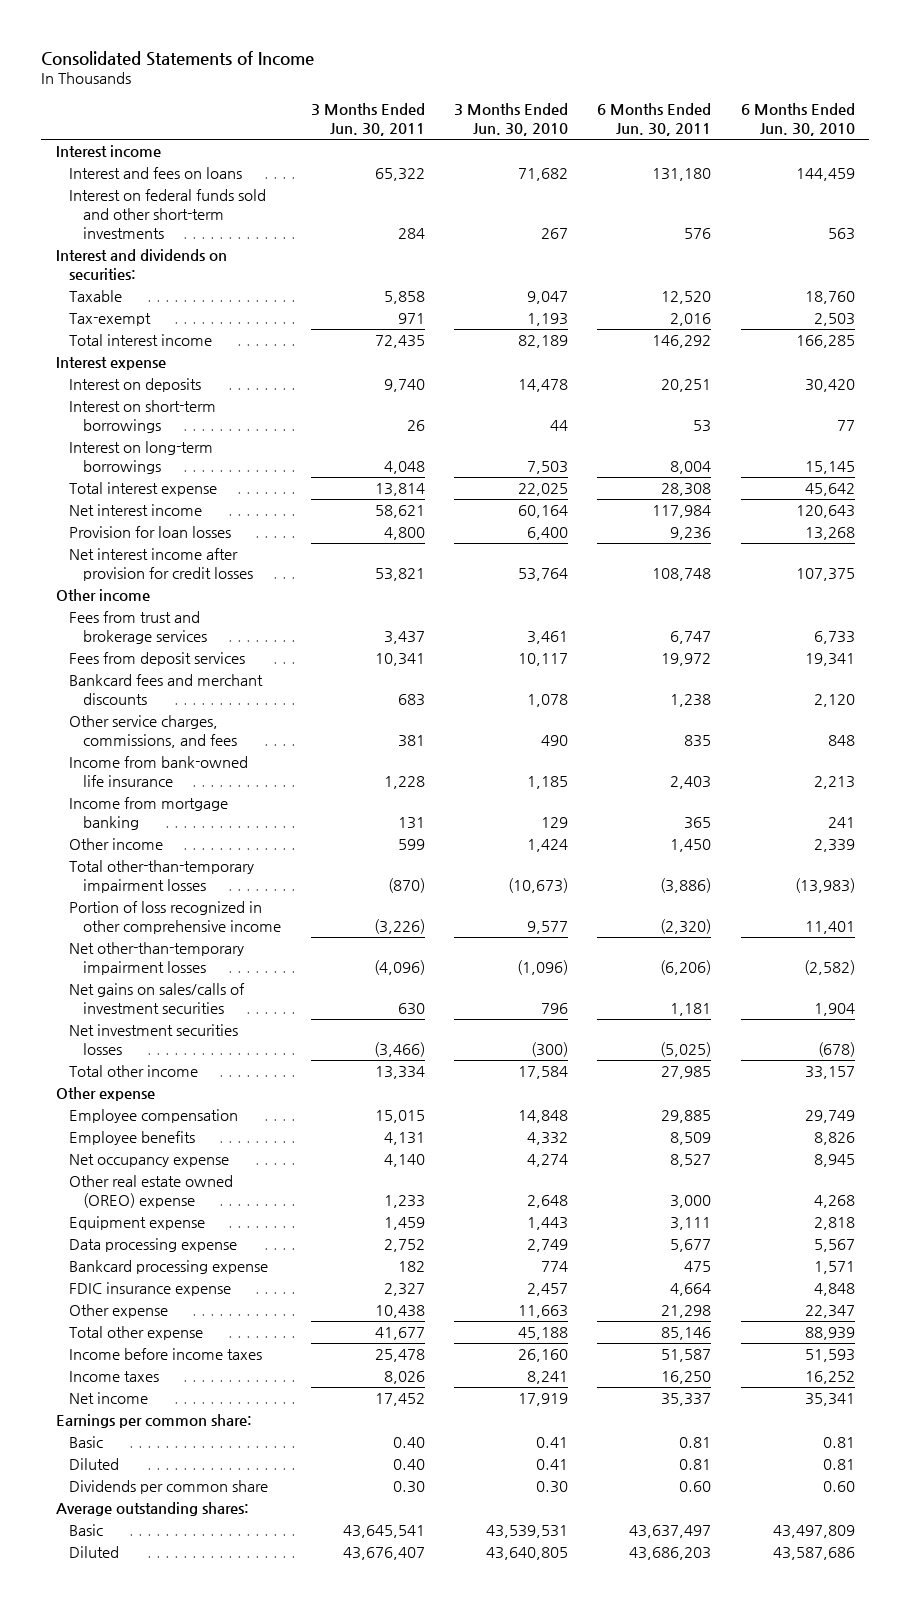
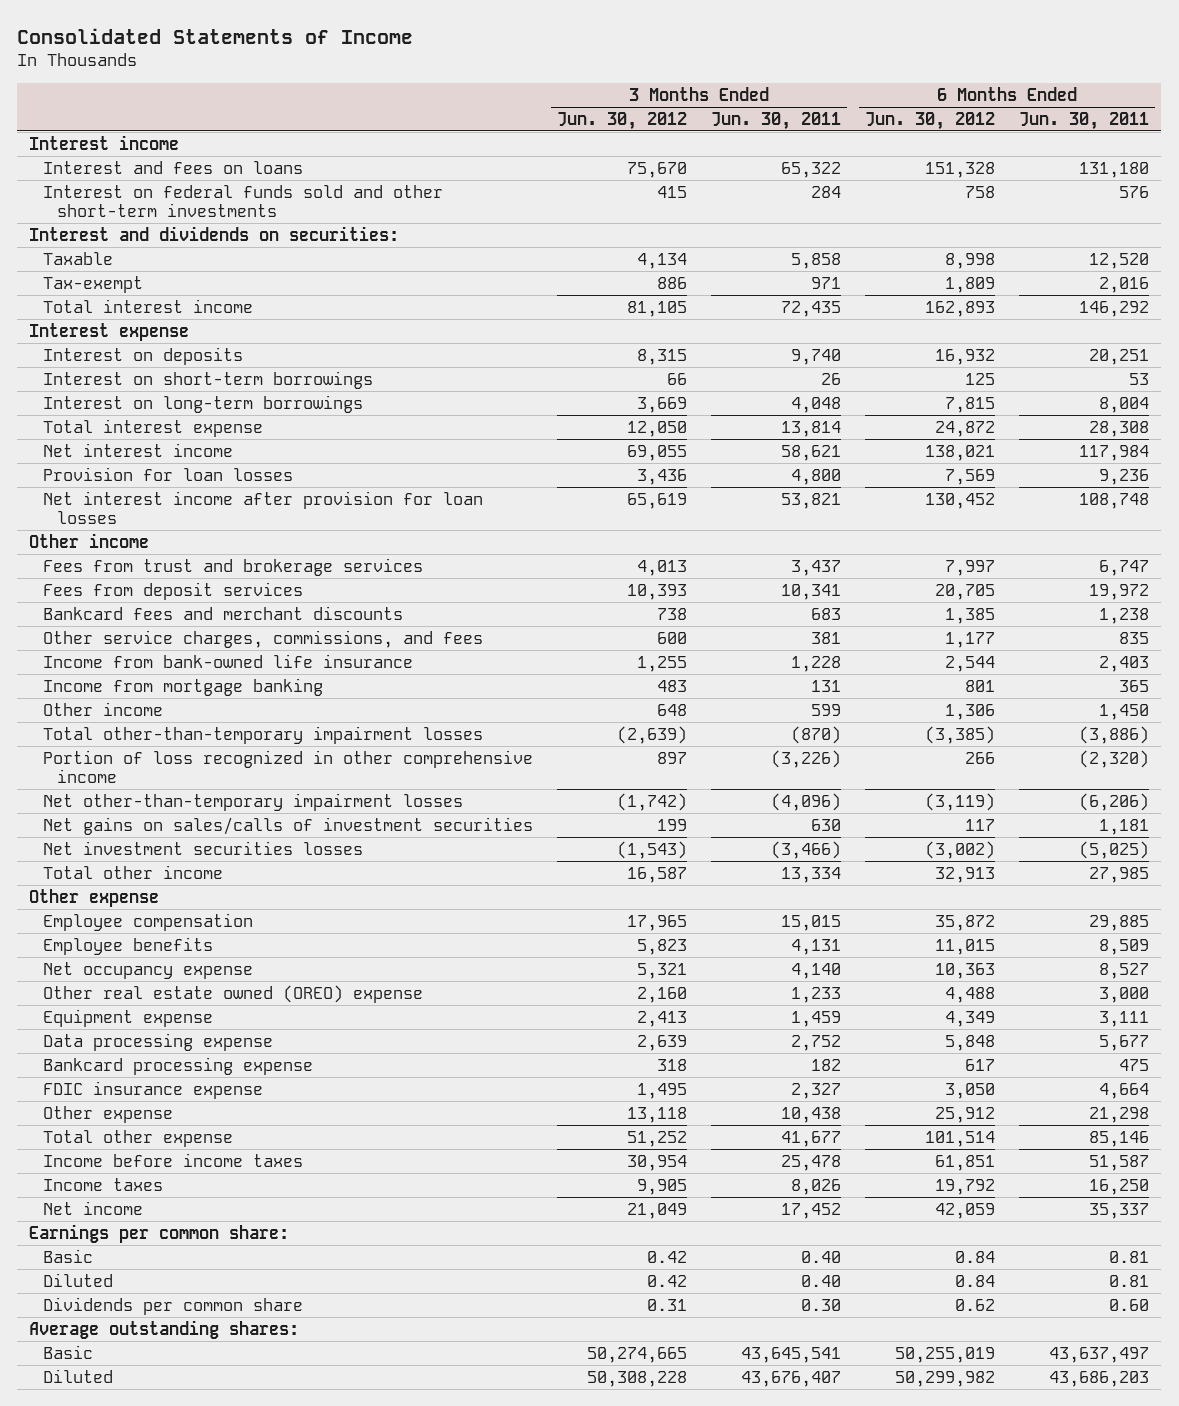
[453,103,568,137] 3 Months Ended Jun. 30, 2010 -> none
[740,103,855,137] 6 Months Ended Jun. 30, 2010 -> none
none -> [557,111,688,130] Jun. 30, 2012
none -> [865,111,996,130] Jun. 30, 2012
[69,548,254,582] Net interest income after provision for credit losses -> [43,490,484,525] Net interest income after provision for loan losses

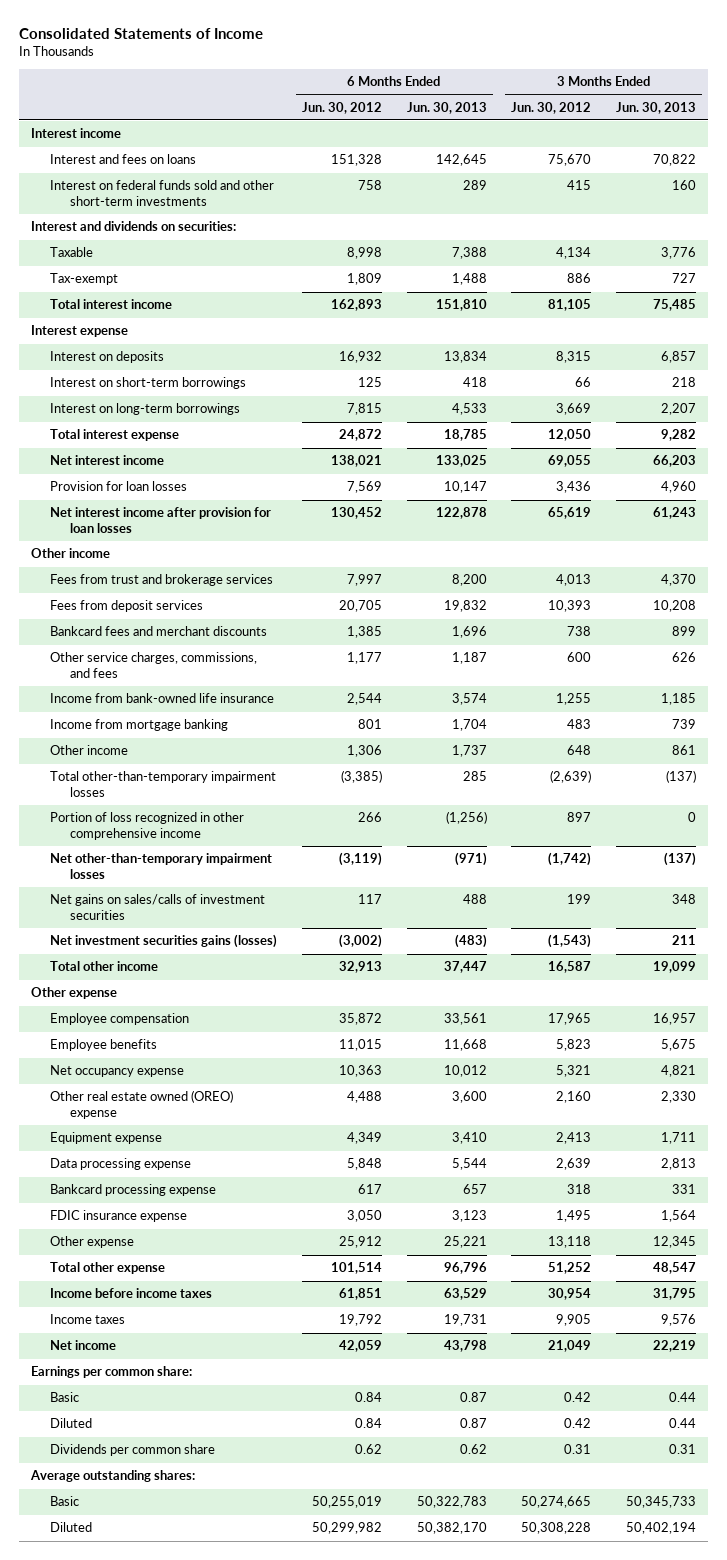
[711,111,842,130] Jun. 30, 2011 -> none
[1019,111,1150,130] Jun. 30, 2011 -> none
none -> [406,101,487,114] Jun. 30, 2013
none -> [615,101,696,114] Jun. 30, 2013
[43,840,364,855] Net investment securities losses -> [50,934,278,949] Net investment securities gains (losses)

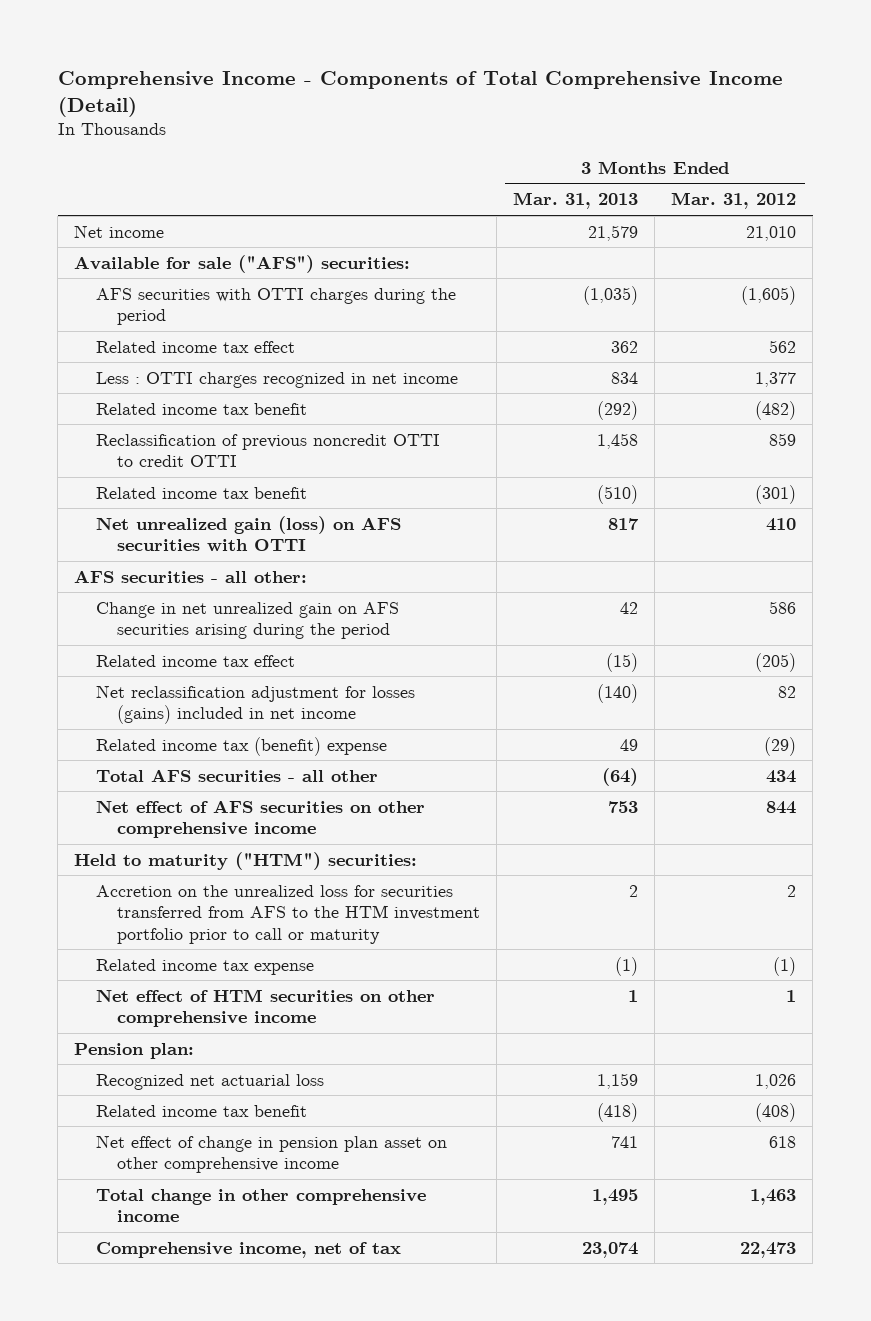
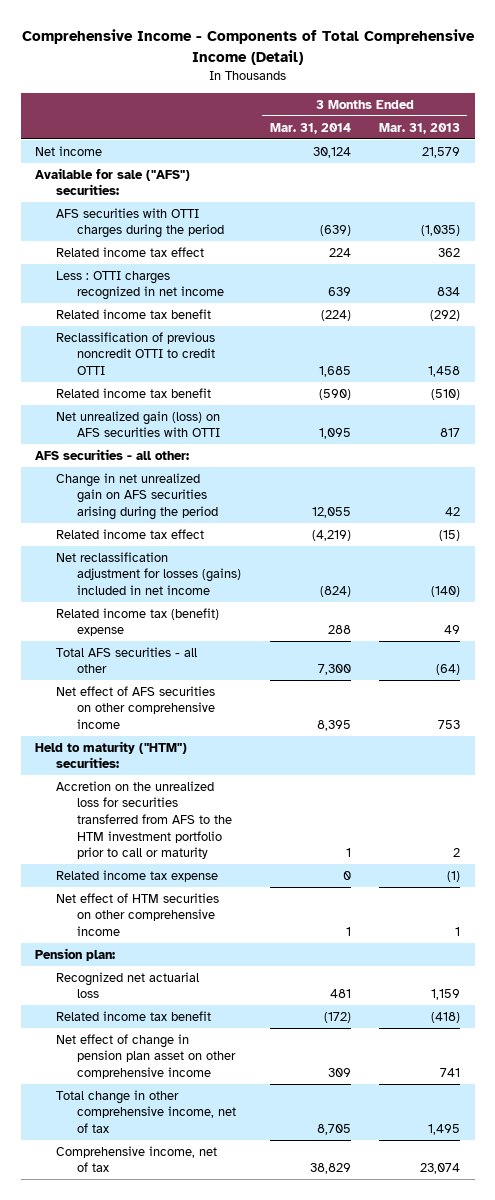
[671,192,797,210] Mar. 31, 2012 -> none
none -> [269,122,351,134] Mar. 31, 2014
[95,1188,426,1223] Total change in other comprehensive income -> [56,1089,236,1134] Total change in other comprehensive income, net of tax

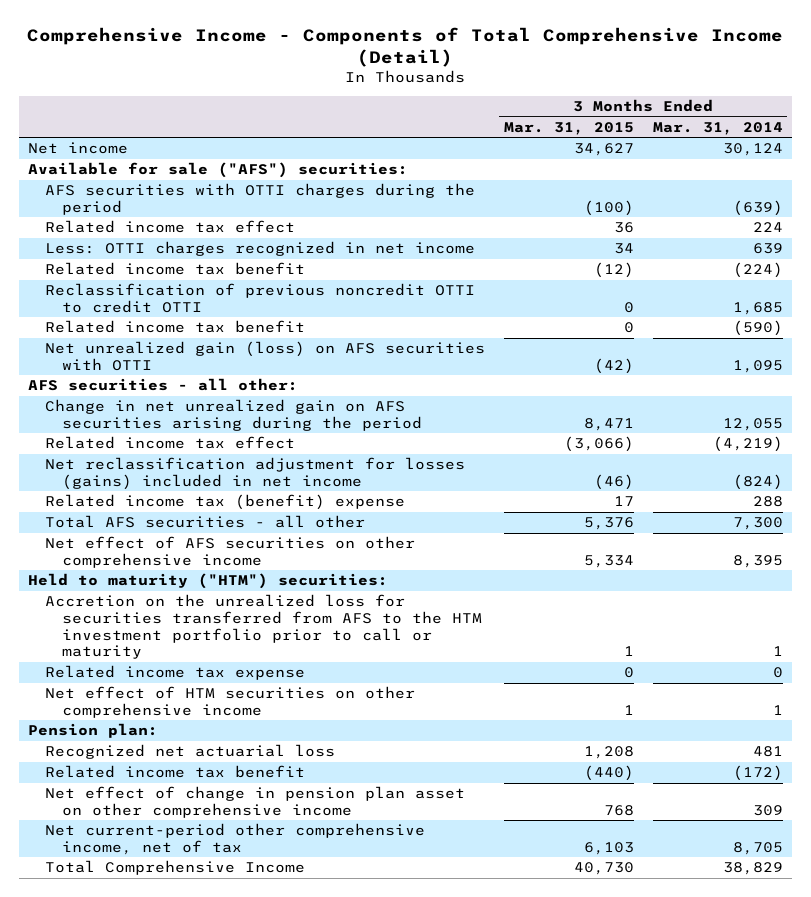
[379,122,461,134] Mar. 31, 2013 -> none
none -> [503,121,634,135] Mar. 31, 2015
[56,270,224,301] Less : OTTI charges recognized in net income -> [45,241,476,257] Less: OTTI charges recognized in net income
[56,1089,236,1134] Total change in other comprehensive income, net of tax -> [45,823,426,855] Net current-period other comprehensive income, net of tax
[56,1145,218,1173] Comprehensive income, net of tax -> [45,860,306,876] Total Comprehensive Income

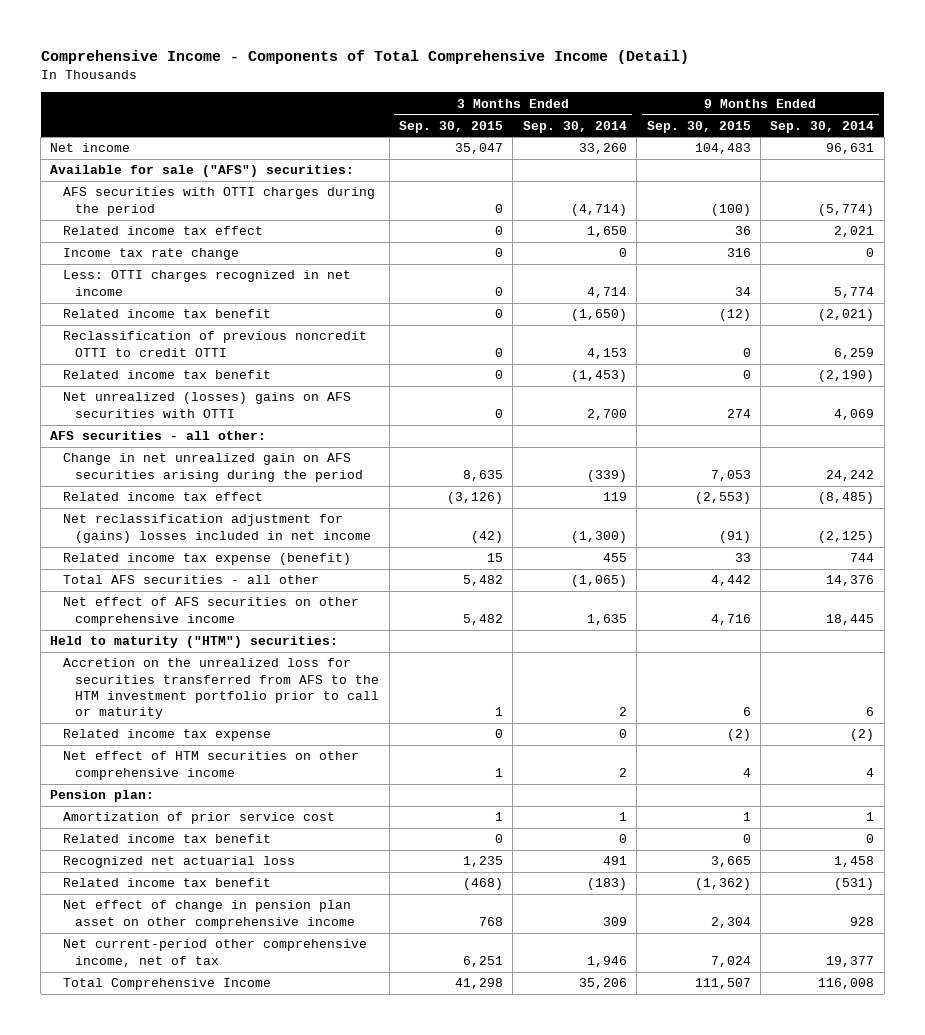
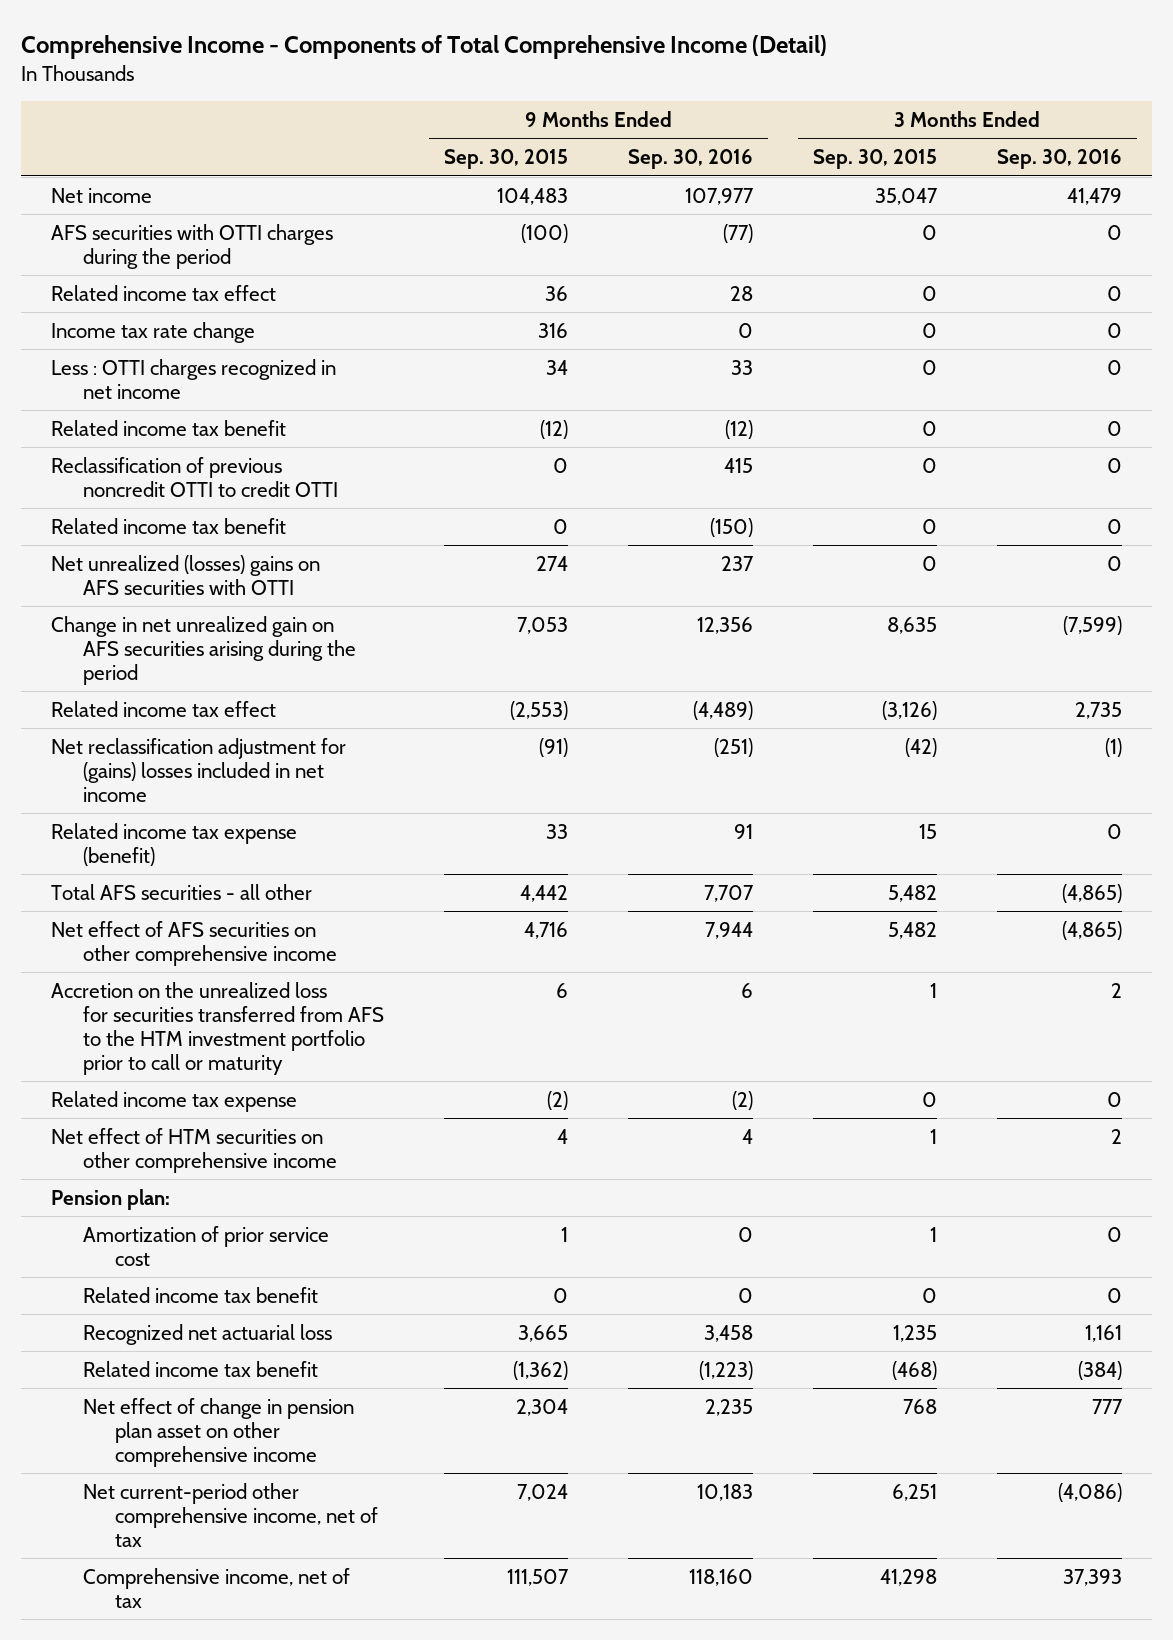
[522,120,627,133] Sep. 30, 2014 -> none
[770,120,875,133] Sep. 30, 2014 -> none
none -> [628,149,754,170] Sep. 30, 2016
none -> [996,149,1122,170] Sep. 30, 2016
[50,165,355,178] Available for sale ("AFS") securities: -> none
[62,270,351,296] Less: OTTI charges recognized in net income -> [50,358,336,399] Less : OTTI charges recognized in net income
[50,431,267,441] AFS securities - all other: -> none
[50,636,339,649] Held to maturity ("HTM") securities: -> none
[62,978,271,991] Total Comprehensive Income -> [83,1567,351,1608] Comprehensive income, net of tax

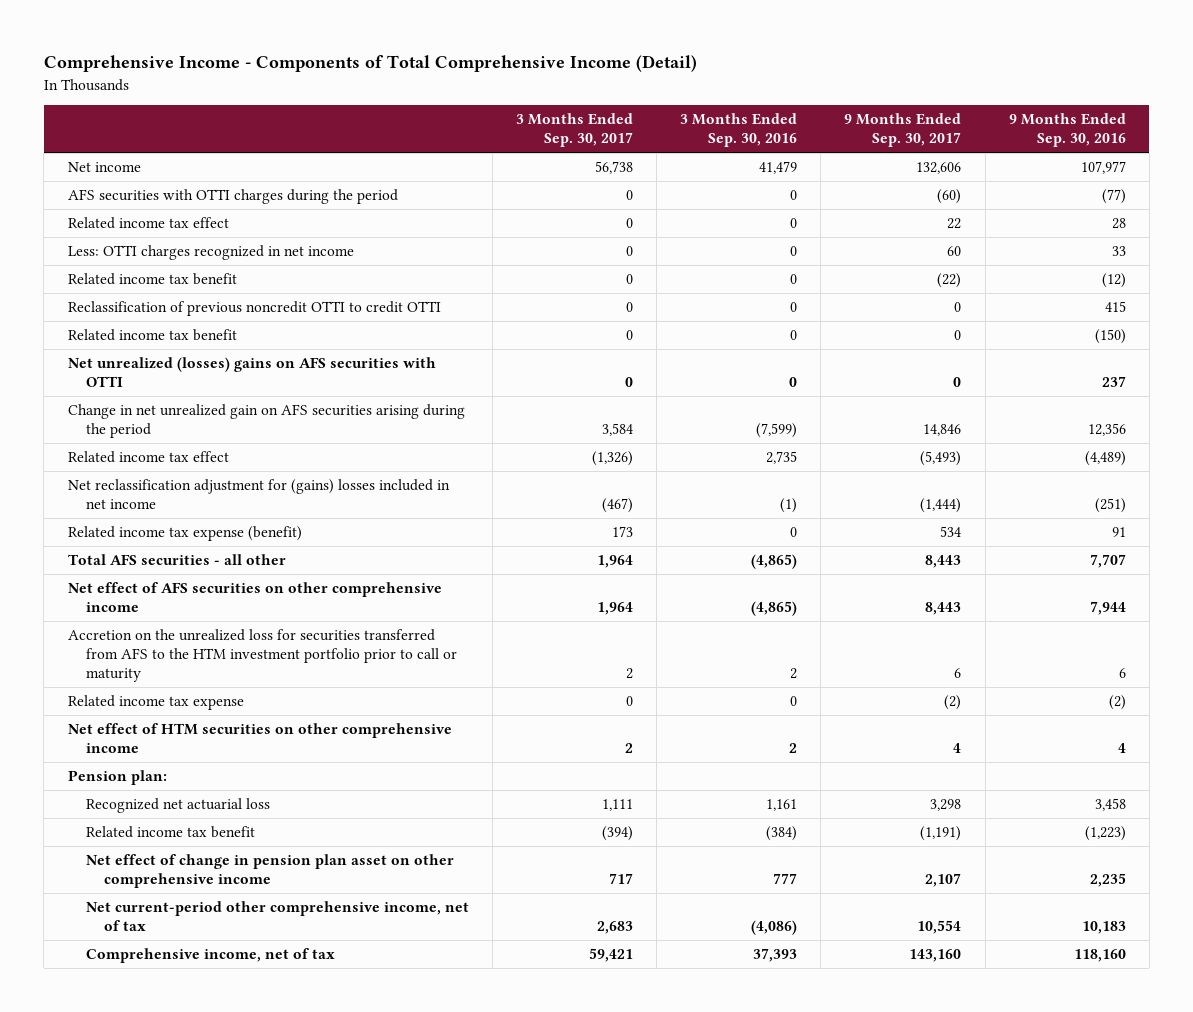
[444,149,569,170] Sep. 30, 2015 -> none
[812,149,937,170] Sep. 30, 2015 -> none
none -> [515,113,633,148] 3 Months Ended Sep. 30, 2017
none -> [844,113,962,148] 9 Months Ended Sep. 30, 2017
[50,321,255,343] Income tax rate change -> none
[50,358,336,399] Less : OTTI charges recognized in net income -> [67,245,354,261] Less: OTTI charges recognized in net income
[83,1225,330,1266] Amortization of prior service cost -> none
[83,1286,319,1303] Related income tax benefit -> none

